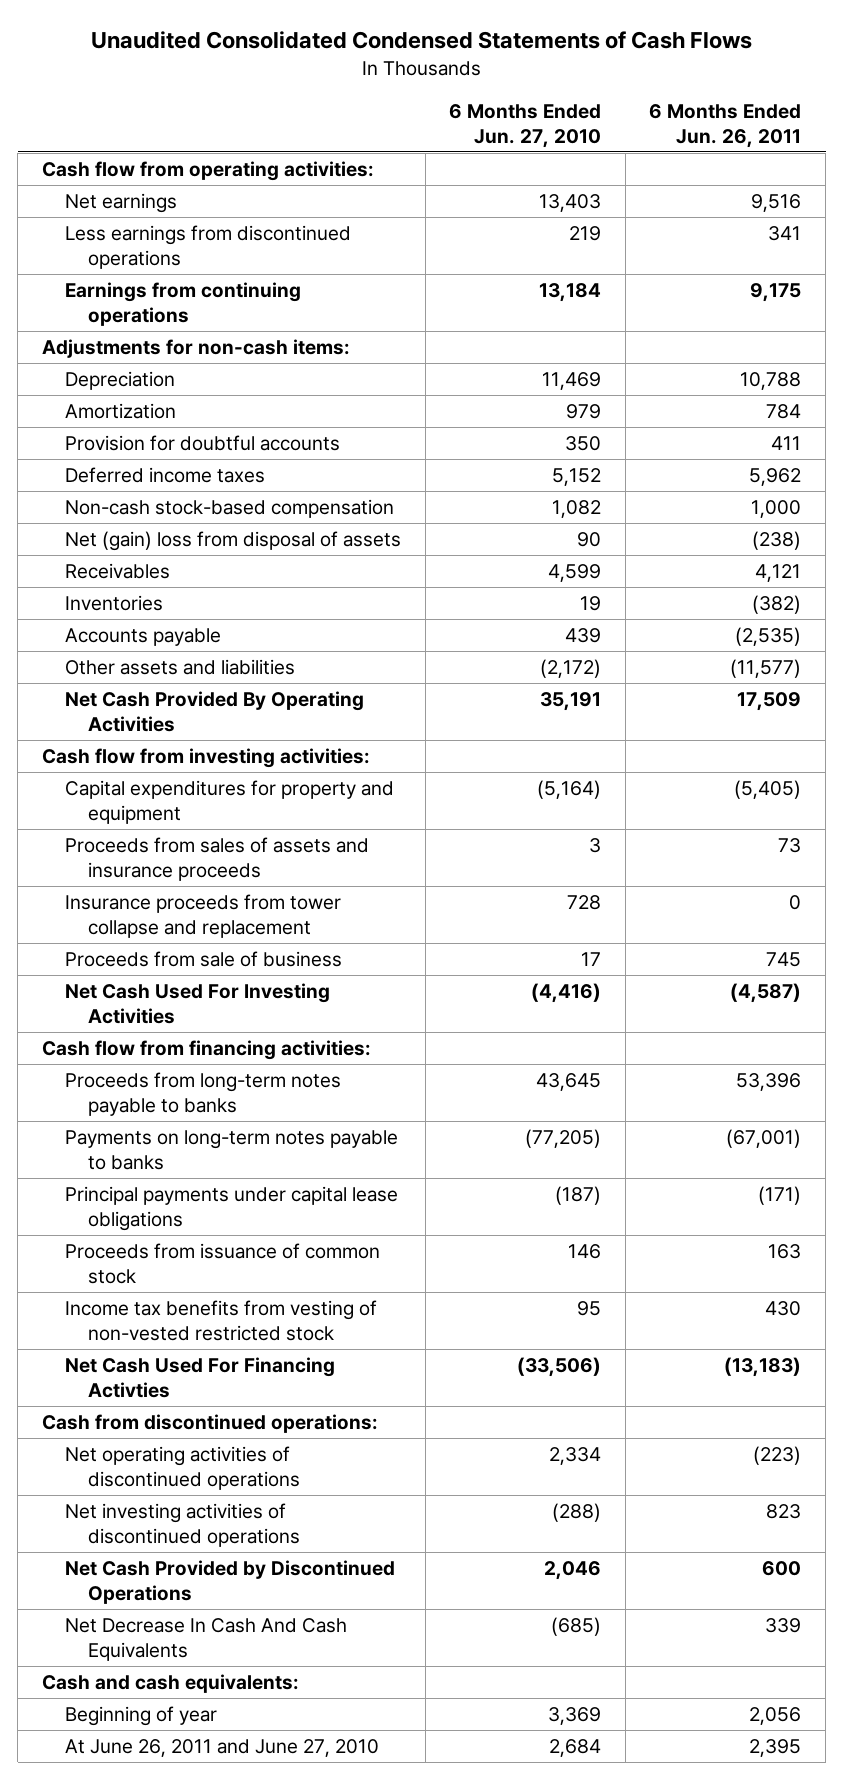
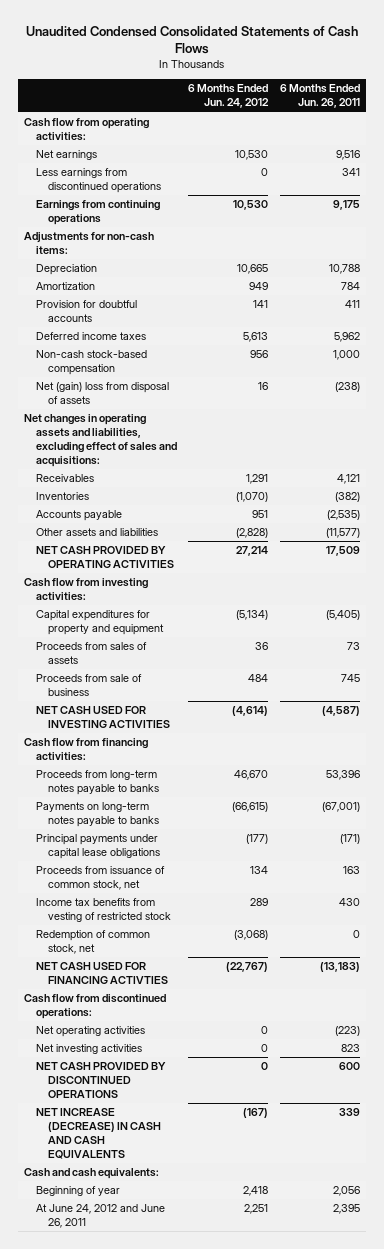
[90,31,752,50] Unaudited Consolidated Condensed Statements of Cash Flows -> [26,25,359,55] Unaudited Condensed Consolidated Statements of Cash Flows
[449,103,602,148] 6 Months Ended Jun. 27, 2010 -> none
none -> [188,84,270,109] 6 Months Ended Jun. 24, 2012
none -> [24,414,177,468] Net changes in operating assets and liabilities, excluding effect of sales and acquisitions:
[64,690,364,732] Net Cash Provided By Operating Activities -> [35,546,174,569] NET CASH PROVIDED BY OPERATING ACTIVITIES
[64,893,341,938] Insurance proceeds from tower collapse and replacement -> none
[64,836,369,881] Proceeds from sales of assets and insurance proceeds -> [35,642,147,665] Proceeds from sales of assets
[64,982,330,1024] Net Cash Used For Investing Activities -> [35,706,170,729] NET CASH USED FOR INVESTING ACTIVITIES
[64,1242,380,1284] Proceeds from issuance of common stock -> [35,866,165,891] Proceeds from issuance of common stock, net
[64,1299,377,1341] Income tax benefits from vesting of non-vested restricted stock -> [35,898,171,923] Income tax benefits from vesting of restricted stock
none -> [35,930,150,955] Redemption of common stock, net
[64,1356,335,1398] Net Cash Used For Financing Activties -> [35,962,168,985] NET CASH USED FOR FINANCING ACTIVTIES
[41,1413,378,1433] Cash from discontinued operations: -> [24,994,167,1020] Cash flow from discontinued operations:
[64,1445,300,1490] Net operating activities of discontinued operations -> [35,1026,145,1038] Net operating activities
[64,1502,300,1547] Net investing activities of discontinued operations -> [35,1044,142,1055] Net investing activities
[64,1559,395,1604] Net Cash Provided by Discontinued Operations -> [35,1062,166,1099] NET CASH PROVIDED BY DISCONTINUED OPERATIONS
[64,1617,347,1661] Net Decrease In Cash And Cash Equivalents -> [35,1108,161,1160] NET INCREASE (DECREASE) IN CASH AND CASH EQUIVALENTS
[64,1738,379,1757] At June 26, 2011 and June 27, 2010 -> [35,1204,165,1229] At June 24, 2012 and June 26, 2011

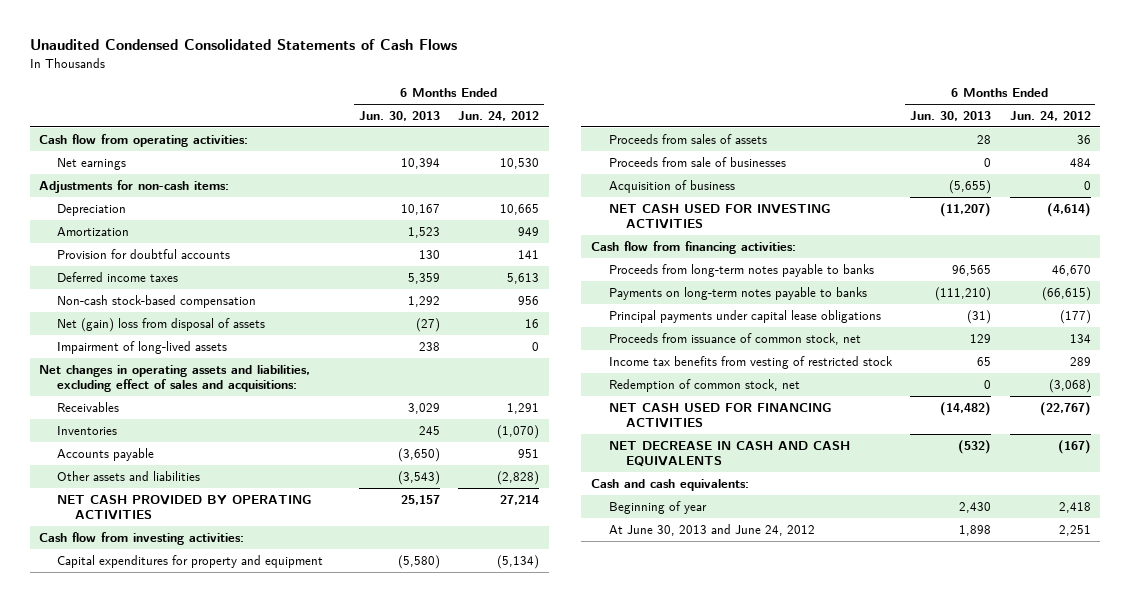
[280,84,361,109] 6 Months Ended Jun. 26, 2011 -> none
none -> [358,111,440,122] Jun. 30, 2013
[35,168,161,194] Less earnings from discontinued operations -> none
[35,200,160,226] Earnings from continuing operations -> none
none -> [56,341,227,355] Impairment of long-lived assets
[35,674,142,697] Proceeds from sale of business -> [608,157,786,168] Proceeds from sale of businesses
none -> [608,180,735,194] Acquisition of business
[24,994,167,1020] Cash flow from discontinued operations: -> none
[35,1026,145,1038] Net operating activities -> none
[35,1044,142,1055] Net investing activities -> none
[35,1062,166,1099] NET CASH PROVIDED BY DISCONTINUED OPERATIONS -> none
[35,962,168,985] NET CASH USED FOR FINANCING ACTIVTIES -> [608,403,832,429] NET CASH USED FOR FINANCING ACTIVITIES
[35,1108,161,1160] NET INCREASE (DECREASE) IN CASH AND CASH EQUIVALENTS -> [608,441,850,468] NET DECREASE IN CASH AND CASH EQUIVALENTS
[35,1204,165,1229] At June 24, 2012 and June 26, 2011 -> [608,524,815,537] At June 30, 2013 and June 24, 2012

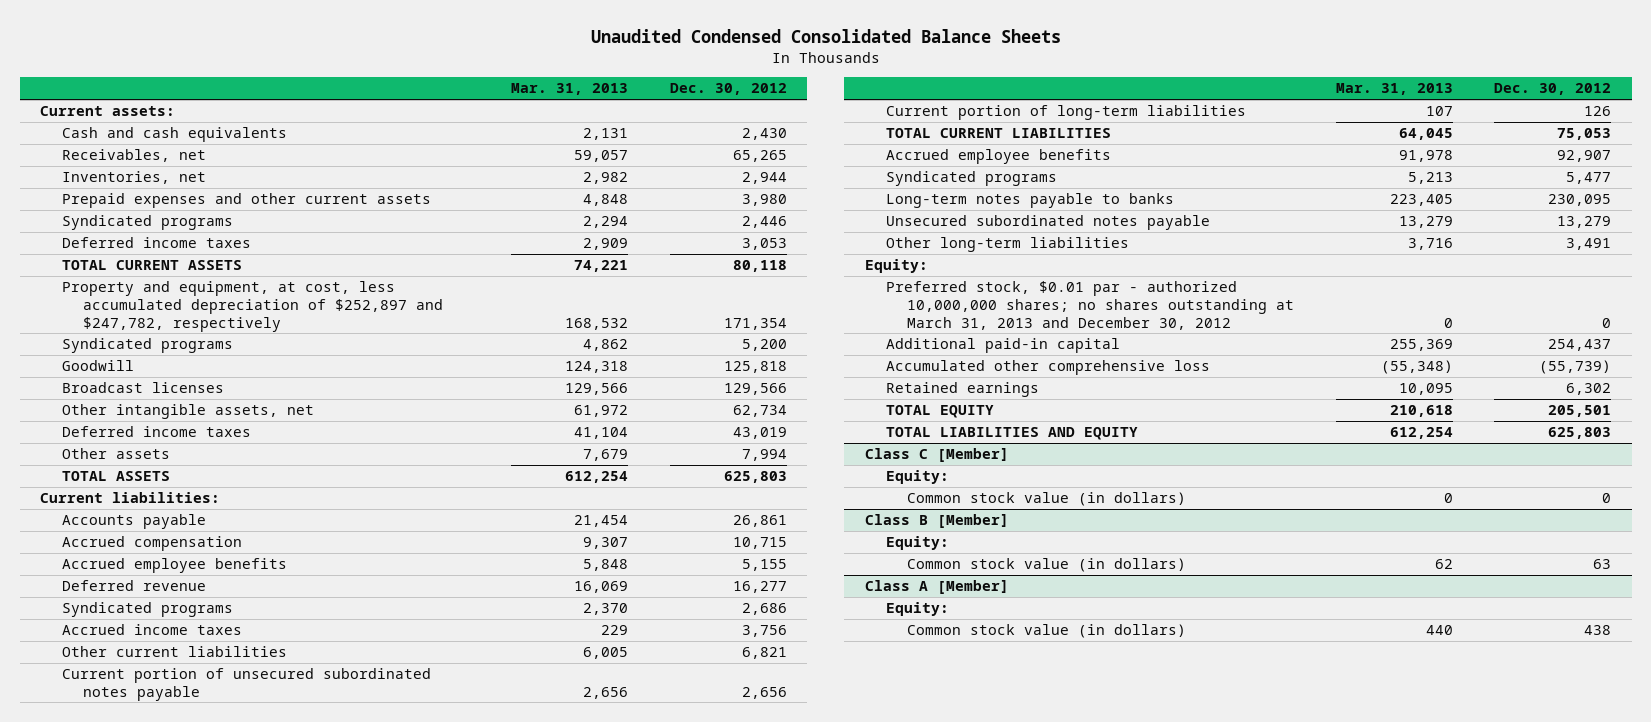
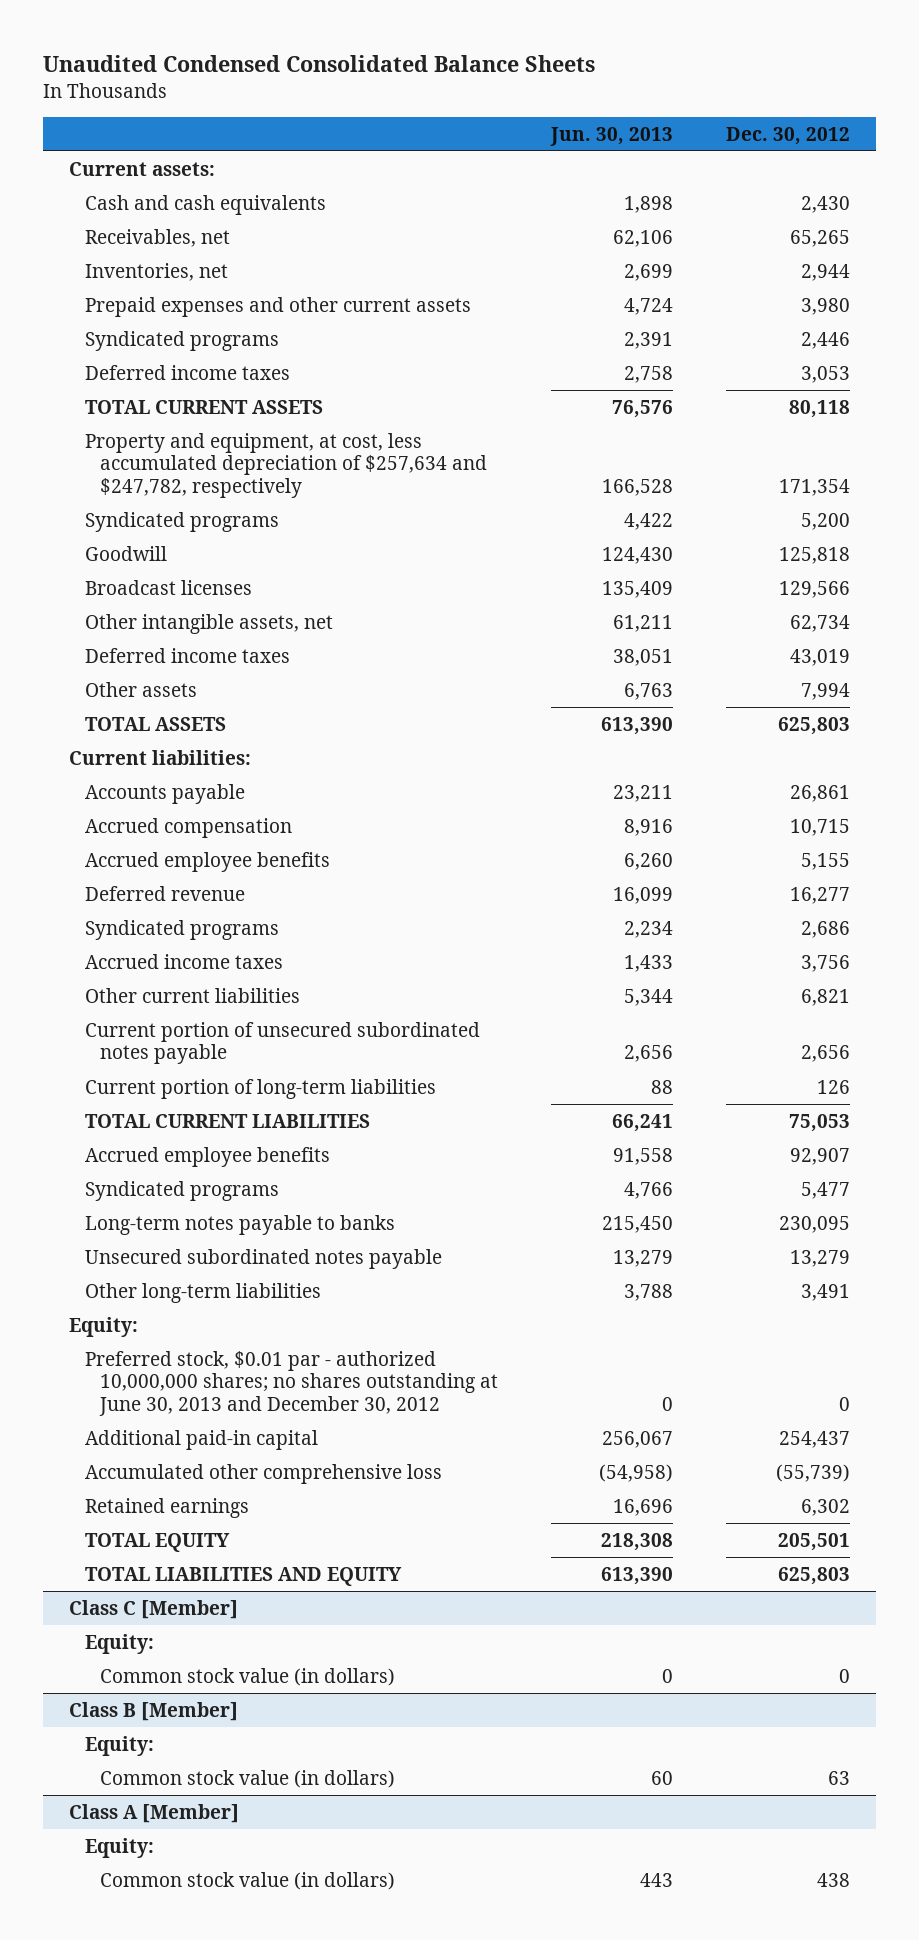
[511,83,629,96] Mar. 31, 2013 -> none
none -> [550,126,674,146] Jun. 30, 2013
[61,281,443,332] Property and equipment, at cost, less accumulated depreciation of $252,897 and $247,782, respectively -> [84,432,488,498] Property and equipment, at cost, less accumulated depreciation of $257,634 and $247,782, respectively
[885,281,1295,330] Preferred stock, $0.01 par - authorized 10,000,000 shares; no shares outstanding at March 31, 2013 and December 30, 2012 -> [84,1350,499,1416] Preferred stock, $0.01 par - authorized 10,000,000 shares; no shares outstanding at June 30, 2013 and December 30, 2012

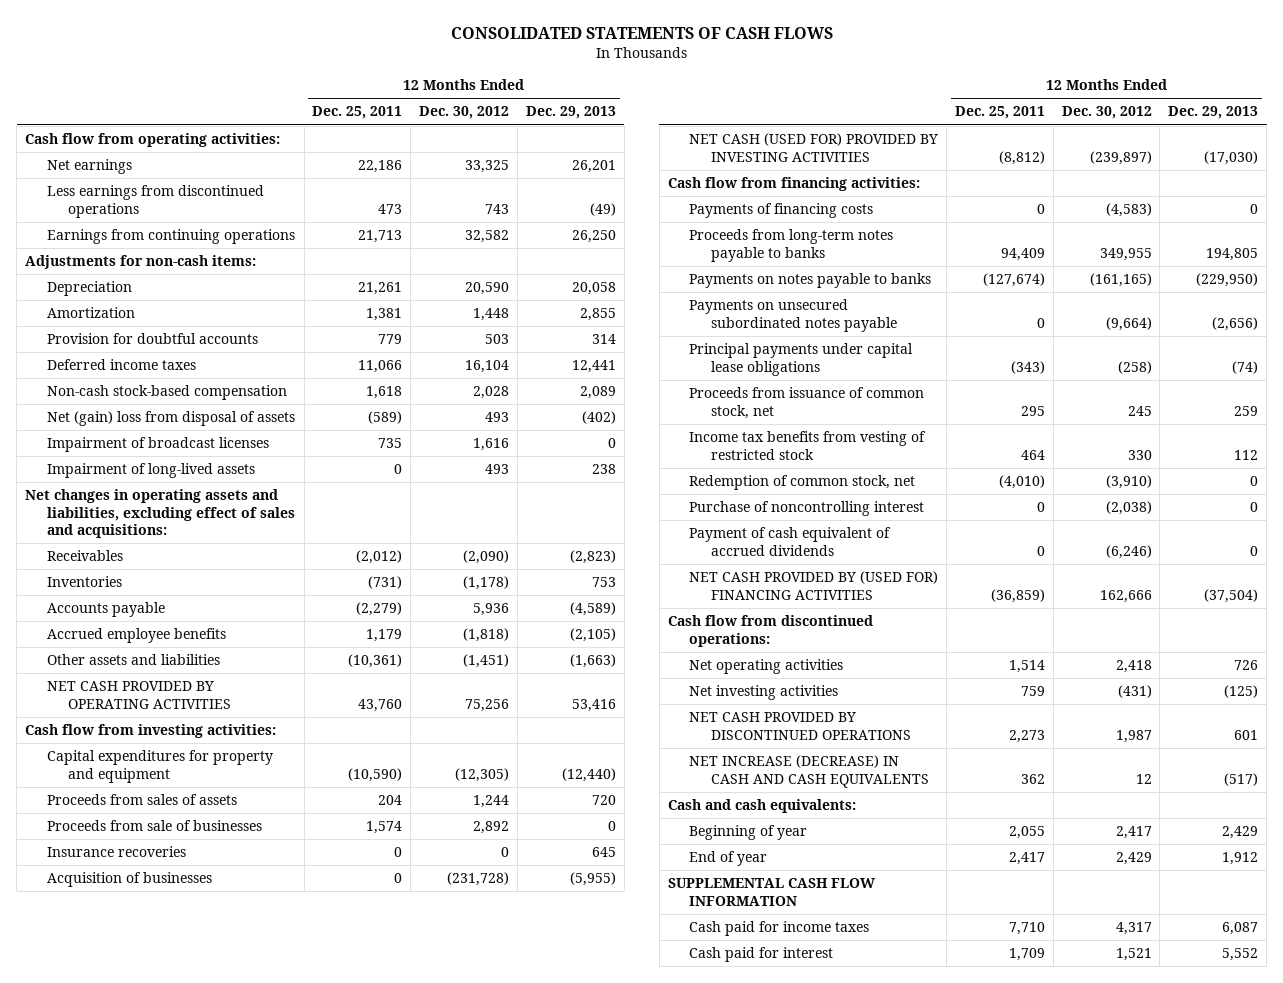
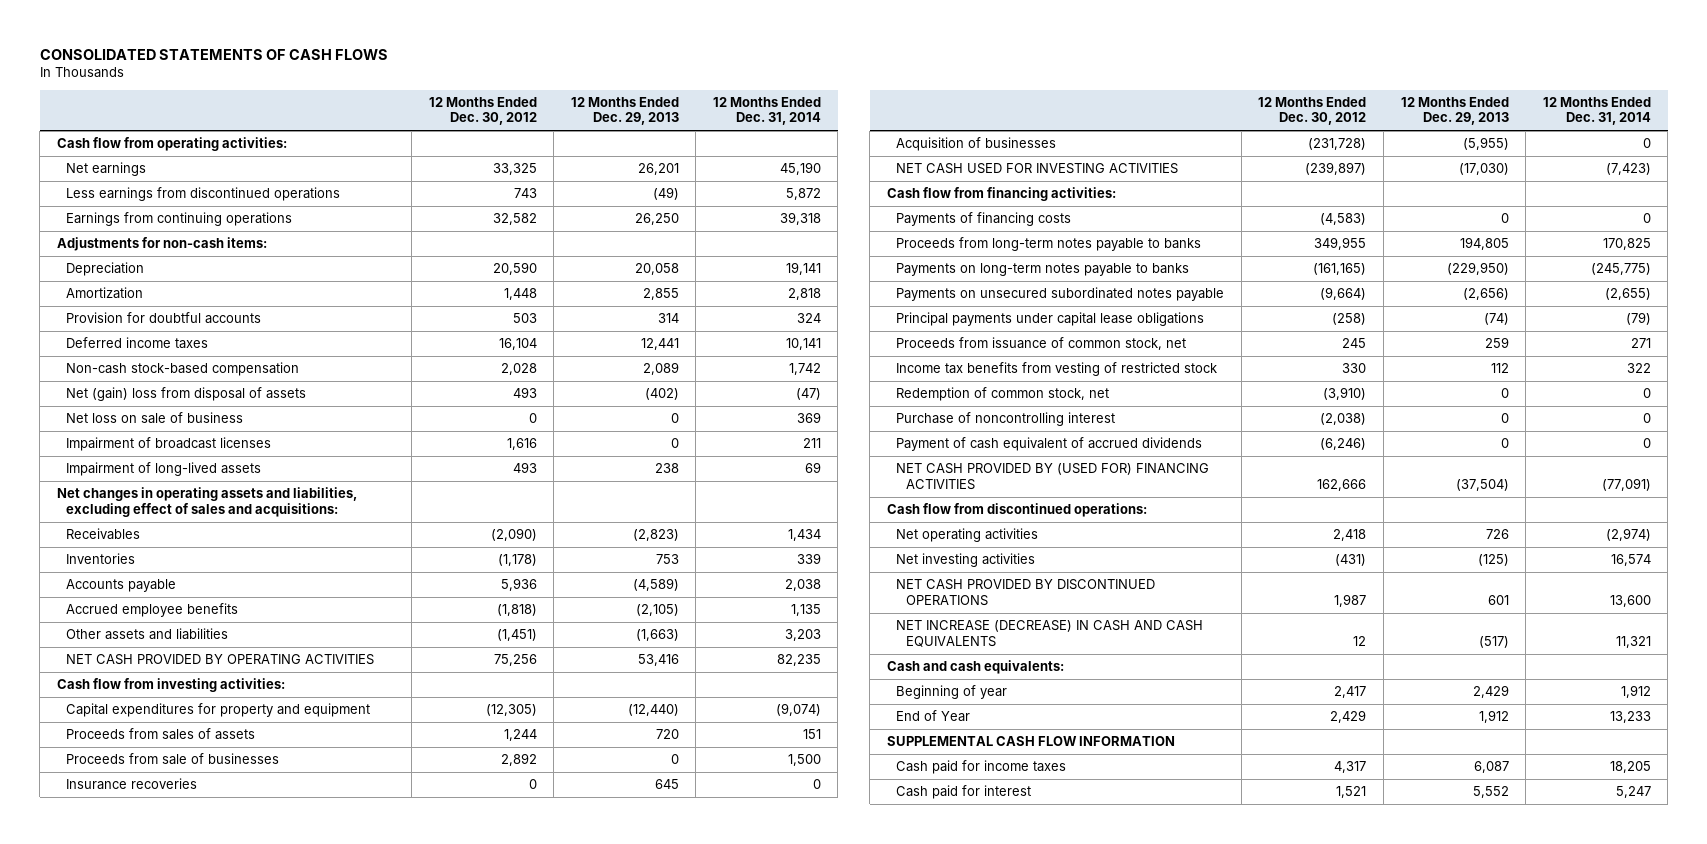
[312,106,403,120] Dec. 25, 2011 -> none
none -> [712,97,821,126] 12 Months Ended Dec. 31, 2014
none -> [66,412,244,425] Net loss on sale of business
[689,133,939,162] NET CASH (USED FOR) PROVIDED BY INVESTING ACTIVITIES -> [896,163,1179,175] NET CASH USED FOR INVESTING ACTIVITIES
[689,273,932,289] Payments on notes payable to banks -> [896,263,1190,277] Payments on long-term notes payable to banks
[689,851,768,867] End of year -> [896,710,971,723] End of Year

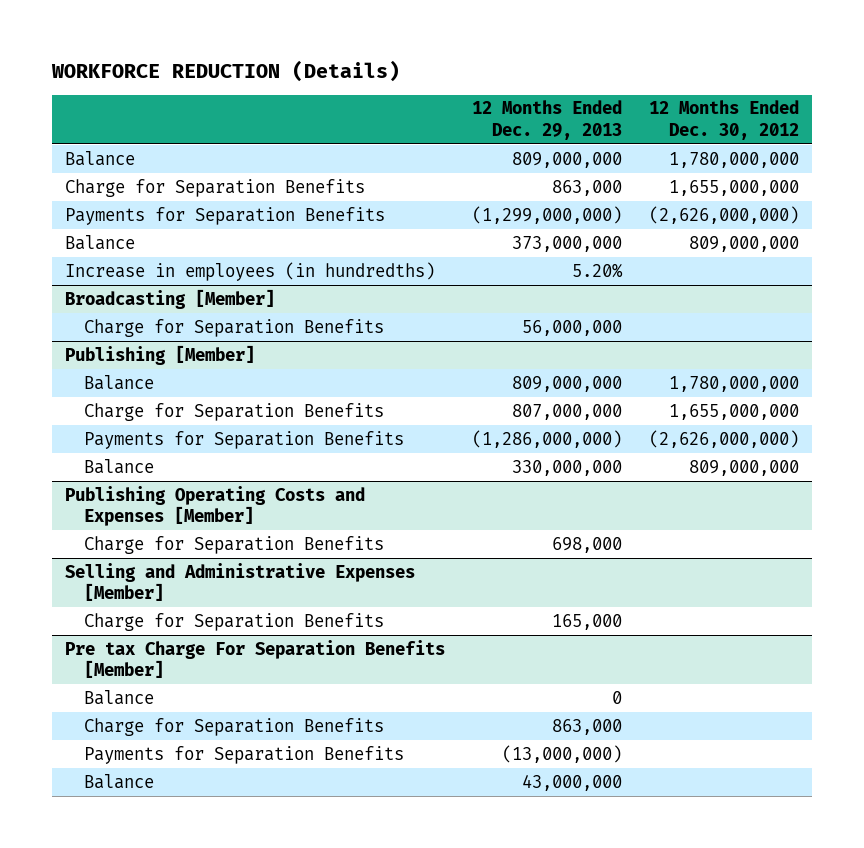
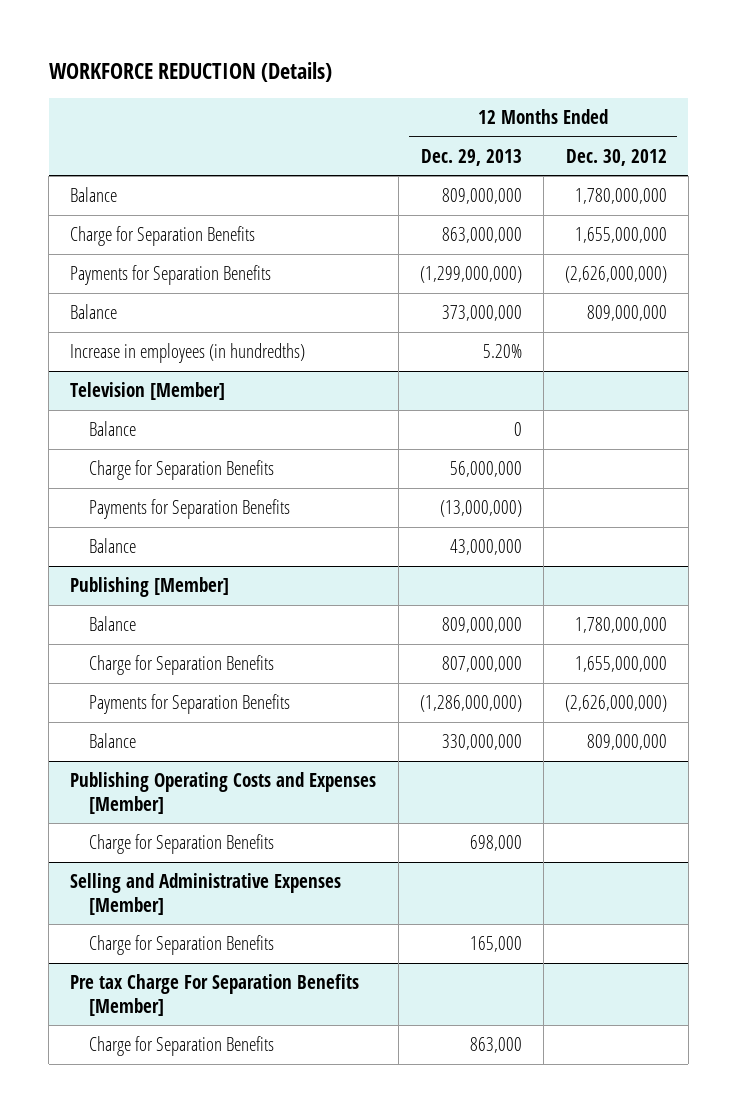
[551,179,622,196] 863,000 -> [441,227,522,244] 863,000,000
[65,288,276,309] Broadcasting [Member] -> none
none -> [70,382,226,401] Television [Member]
none -> [88,421,136,437] Balance
none -> [88,499,290,520] Payments for Separation Benefits
none -> [88,538,136,554] Balance
[84,689,155,705] Balance -> none
[84,745,405,764] Payments for Separation Benefits -> none
[84,773,155,789] Balance -> none

